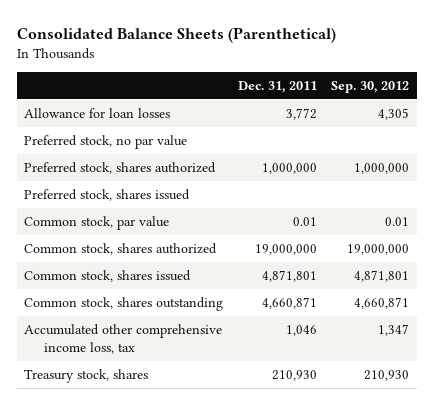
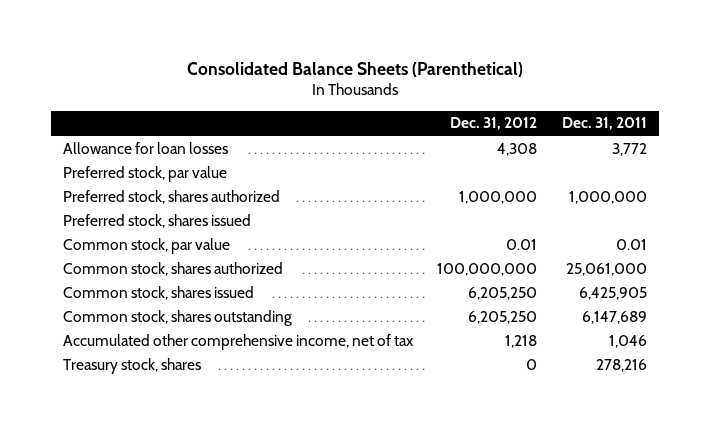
[331,80,410,93] Sep. 30, 2012 -> none
none -> [450,117,538,131] Dec. 31, 2012
[24,135,188,150] Preferred stock, no par value -> [62,165,227,182] Preferred stock, par value
[254,244,317,256] 19,000,000 -> [565,262,647,276] 25,061,000
[261,270,317,283] 4,871,801 -> [578,286,647,300] 6,425,905
[261,297,317,310] 4,660,871 -> [581,310,647,324] 6,147,689
[24,324,223,355] Accumulated other comprehensive income loss, tax -> [62,333,414,350] Accumulated other comprehensive income, net of tax
[271,370,317,382] 210,930 -> [595,358,647,372] 278,216

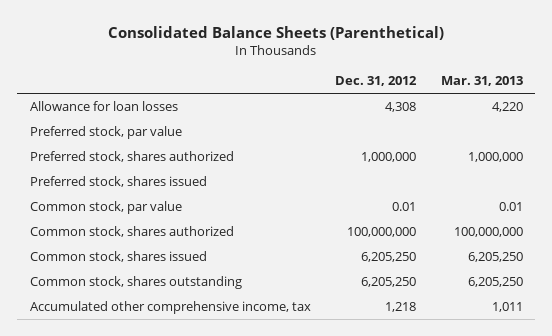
[561,117,647,131] Dec. 31, 2011 -> none
none -> [440,76,523,87] Mar. 31, 2013
[62,357,201,374] Treasury stock, shares -> none
[62,333,414,350] Accumulated other comprehensive income, net of tax -> [29,301,311,315] Accumulated other comprehensive income, tax

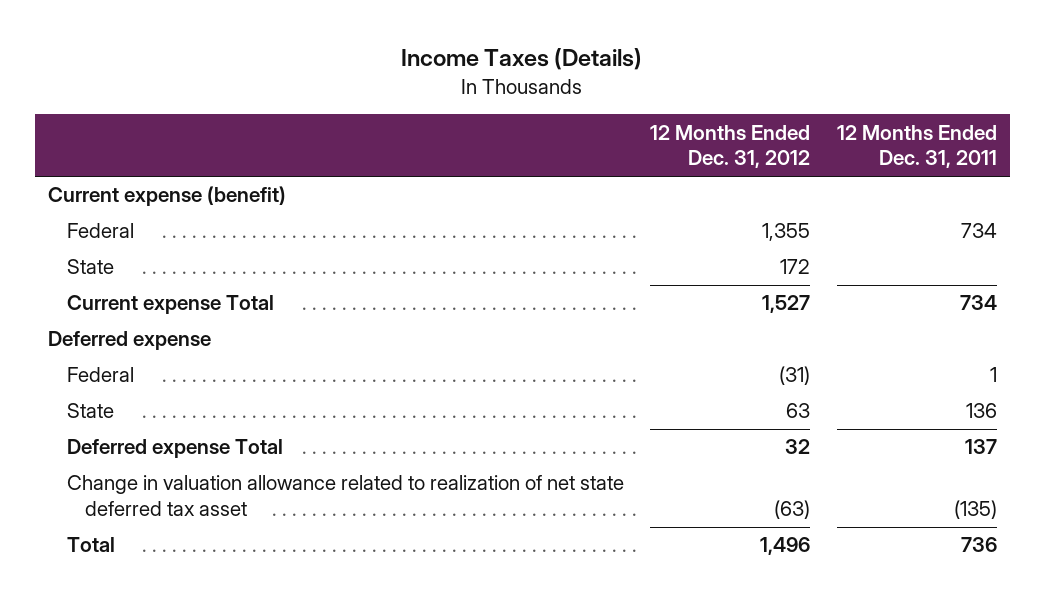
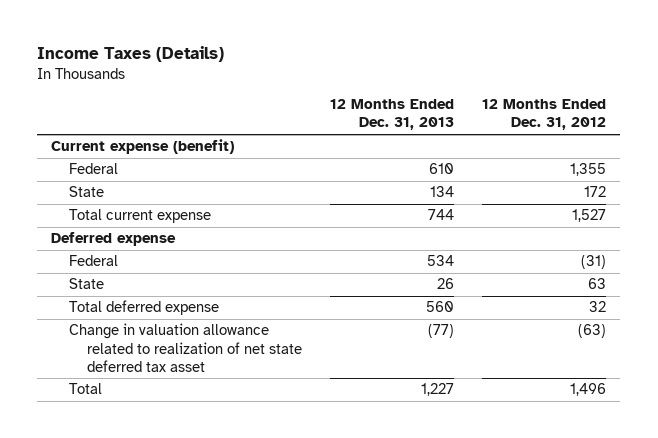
[836,124,997,169] 12 Months Ended Dec. 31, 2011 -> none
none -> [330,99,455,131] 12 Months Ended Dec. 31, 2013
[66,295,274,315] Current expense Total -> [69,209,212,224] Total current expense
[66,439,283,459] Deferred expense Total -> [69,300,220,316] Total deferred expense

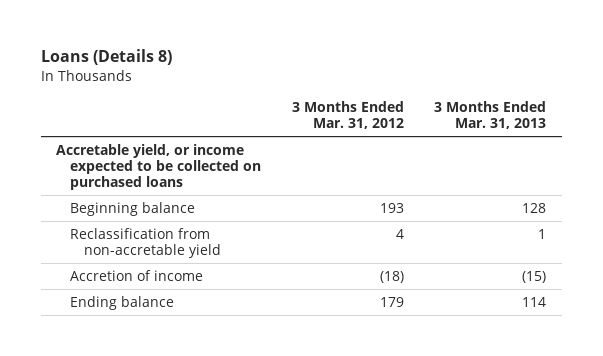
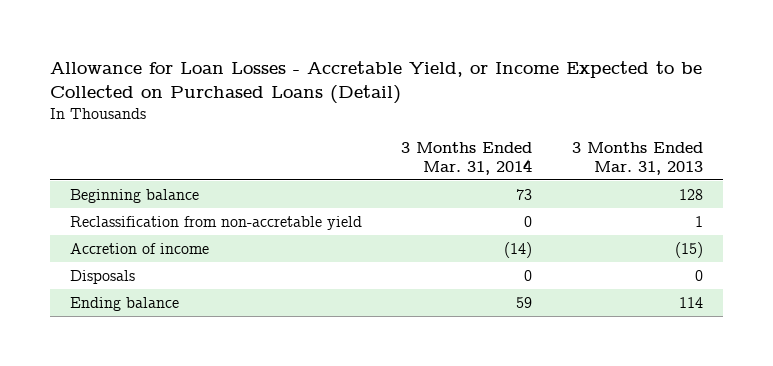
[41,49,173,66] Loans (Details 8) -> [49,60,702,104] Allowance for Loan Losses - Accretable Yield, or Income Expected to be Collected on Purchased Loans (Detail)
[291,101,404,130] 3 Months Ended Mar. 31, 2012 -> none
none -> [401,142,533,175] 3 Months Ended Mar. 31, 2014
[56,144,262,190] Accretable yield, or income expected to be collected on purchased loans -> none
none -> [69,270,135,285] Disposals

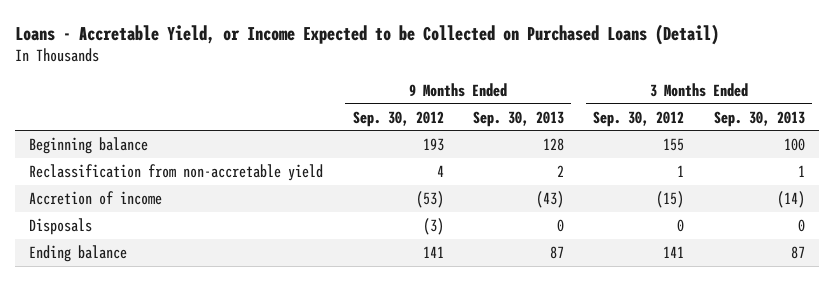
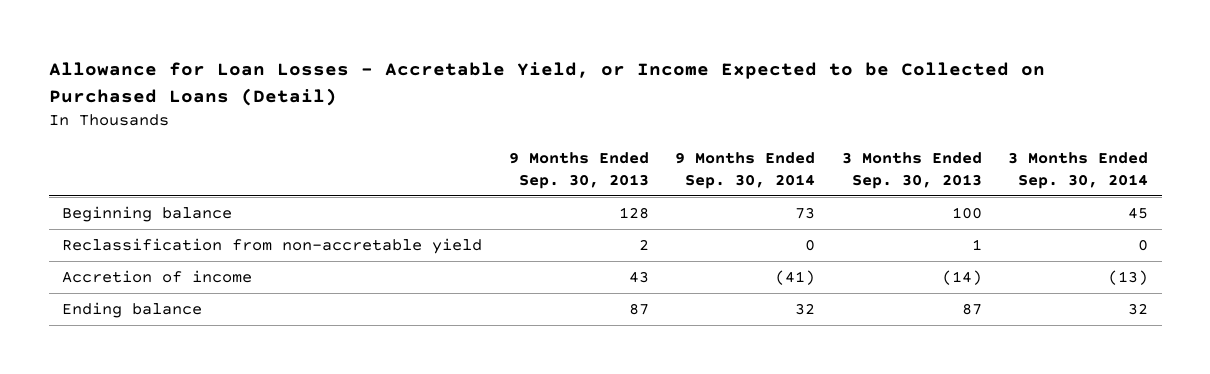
[14,23,719,45] Loans - Accretable Yield, or Income Expected to be Collected on Purchased Loans (Detail) -> [48,62,1045,106] Allowance for Loan Losses - Accretable Yield, or Income Expected to be Collected on Purchased Loans (Detail)
[352,110,444,127] Sep. 30, 2012 -> none
[593,110,685,127] Sep. 30, 2012 -> none
none -> [675,152,816,189] 9 Months Ended Sep. 30, 2014
none -> [1008,152,1149,189] 3 Months Ended Sep. 30, 2014
[29,217,93,235] Disposals -> none
[536,190,565,208] (43) -> [628,271,649,284] 43

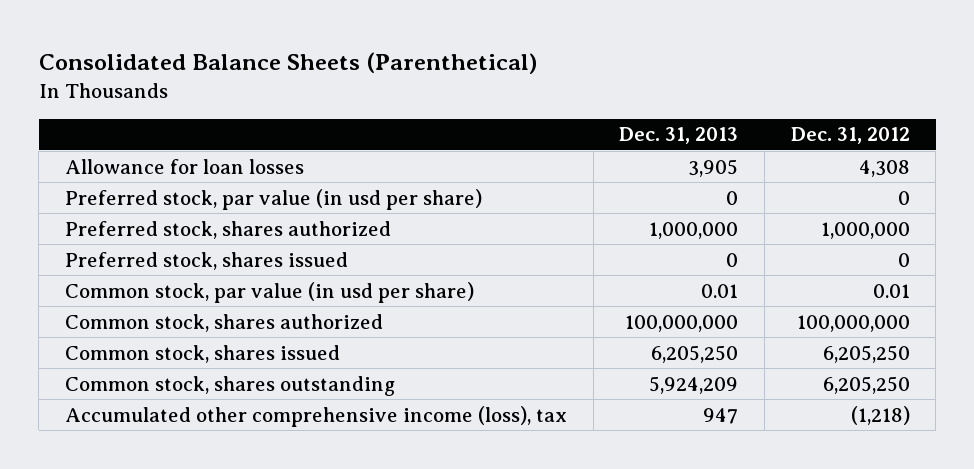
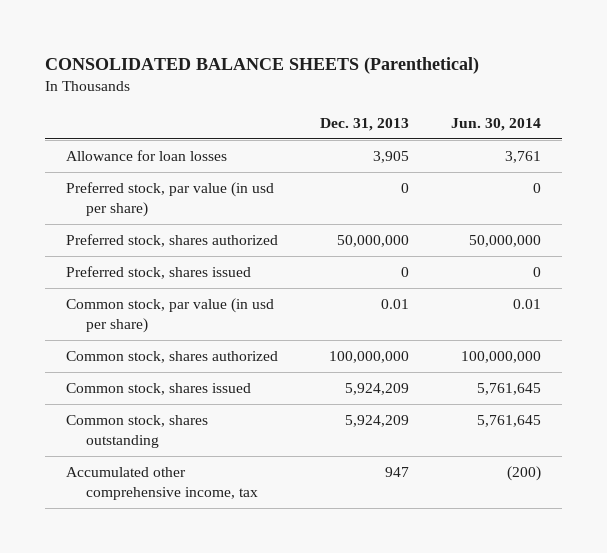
[38,52,537,75] Consolidated Balance Sheets (Parenthetical) -> [45,56,480,74] CONSOLIDATED BALANCE SHEETS (Parenthetical)
[790,127,910,145] Dec. 31, 2012 -> none
none -> [450,117,541,131] Jun. 30, 2014
[649,221,739,239] 1,000,000 -> [337,235,410,248] 50,000,000
[651,344,739,363] 6,205,250 -> [345,383,410,396] 5,924,209
[64,405,567,427] Accumulated other comprehensive income (loss), tax -> [66,467,259,501] Accumulated other comprehensive income, tax

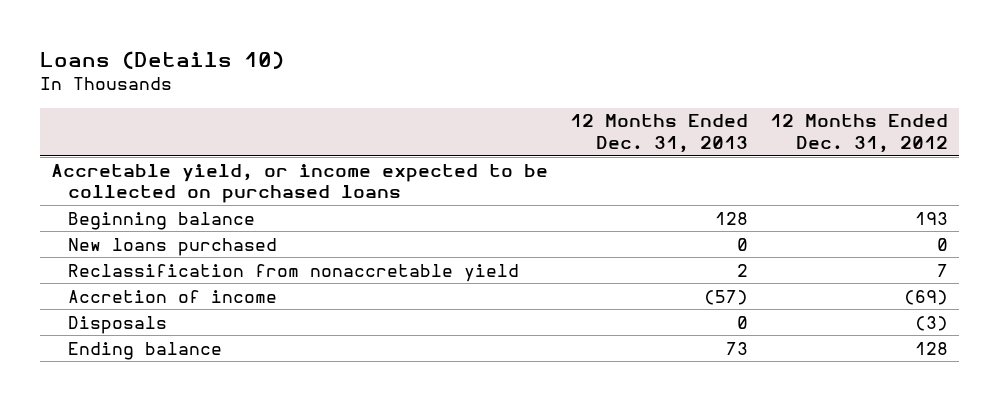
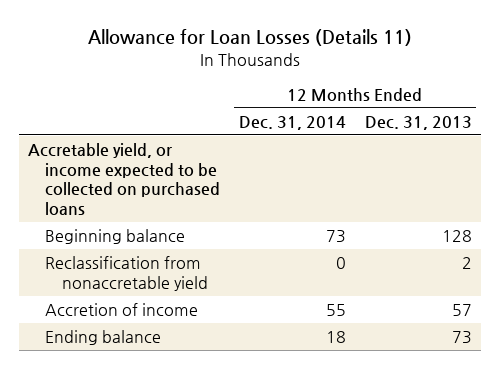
[40,50,285,69] Loans (Details 10) -> [87,29,412,47] Allowance for Loan Losses (Details 11)
[770,114,949,154] 12 Months Ended Dec. 31, 2012 -> none
none -> [238,115,346,130] Dec. 31, 2014
[67,237,277,256] New loans purchased -> none
[67,315,167,334] Disposals -> none
[704,289,749,305] (57) -> [451,304,472,317] 57

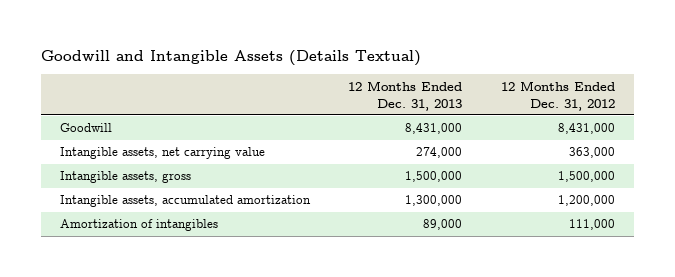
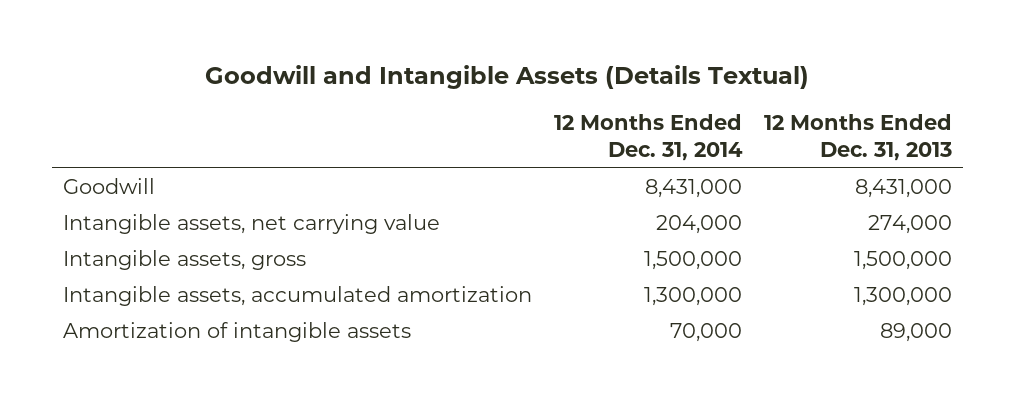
[500,80,615,111] 12 Months Ended Dec. 31, 2012 -> none
none -> [553,114,743,162] 12 Months Ended Dec. 31, 2014
[59,219,218,232] Amortization of intangibles -> [62,322,411,343] Amortization of intangible assets

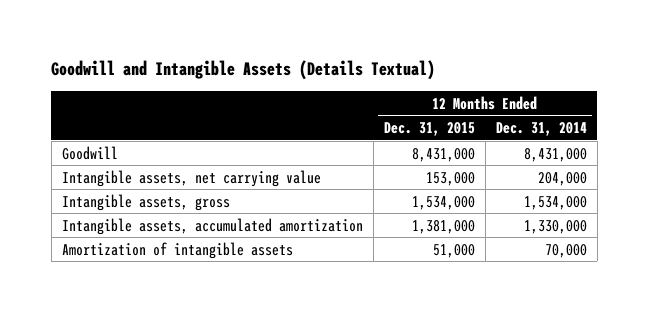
[763,114,952,162] 12 Months Ended Dec. 31, 2013 -> none
none -> [383,122,475,137] Dec. 31, 2015
[643,251,742,271] 1,500,000 -> [523,195,587,210] 1,534,000
[643,287,742,307] 1,300,000 -> [523,219,587,234] 1,330,000

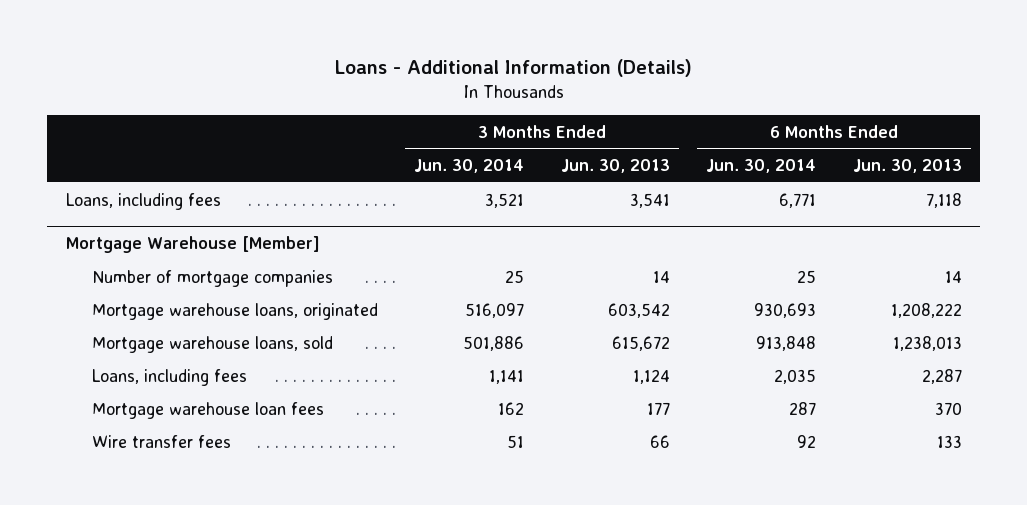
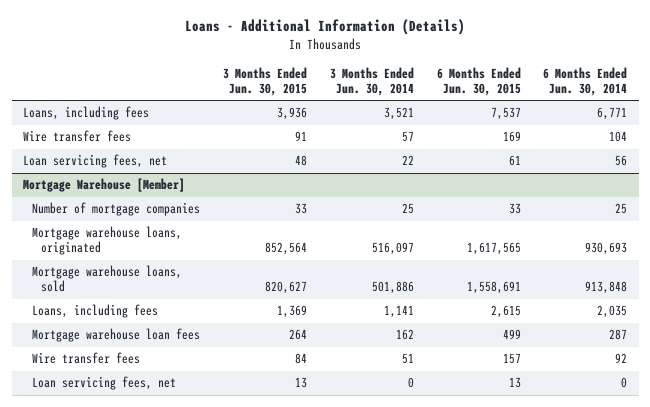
[560,158,670,173] Jun. 30, 2013 -> none
[852,158,962,173] Jun. 30, 2013 -> none
none -> [223,66,308,96] 3 Months Ended Jun. 30, 2015
none -> [436,66,521,96] 6 Months Ended Jun. 30, 2015
none -> [22,130,131,143] Wire transfer fees
none -> [22,154,167,169] Loan servicing fees, net
none -> [32,376,177,391] Loan servicing fees, net

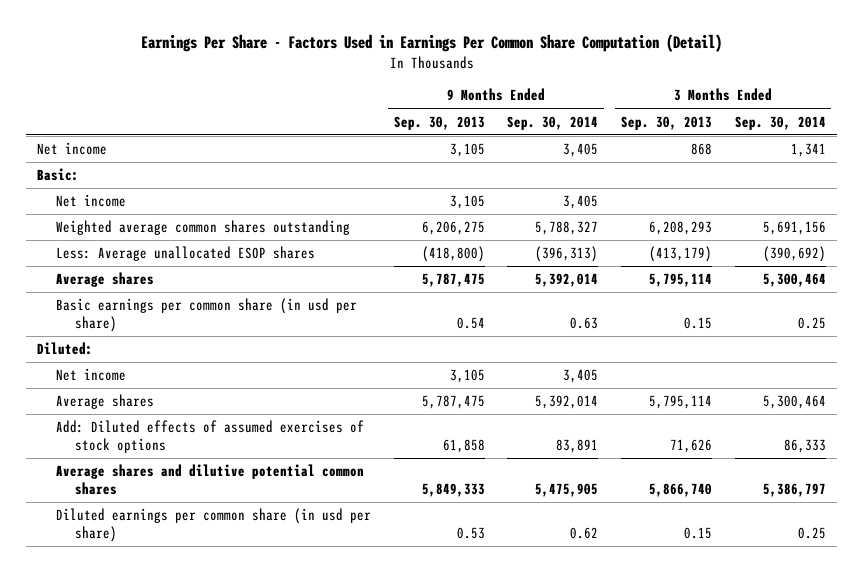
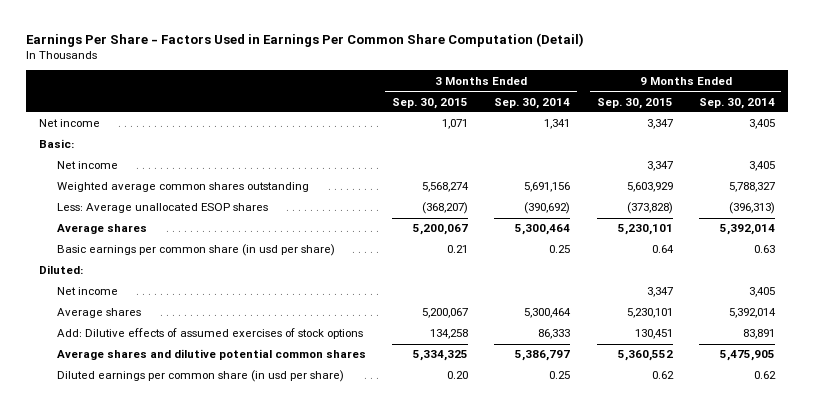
[393,115,485,130] Sep. 30, 2013 -> none
[621,115,713,130] Sep. 30, 2013 -> none
none -> [392,97,469,109] Sep. 30, 2015
none -> [596,97,673,109] Sep. 30, 2015
[56,420,365,453] Add: Diluted effects of assumed exercises of stock options -> [56,328,363,340] Add: Dilutive effects of assumed exercises of stock options

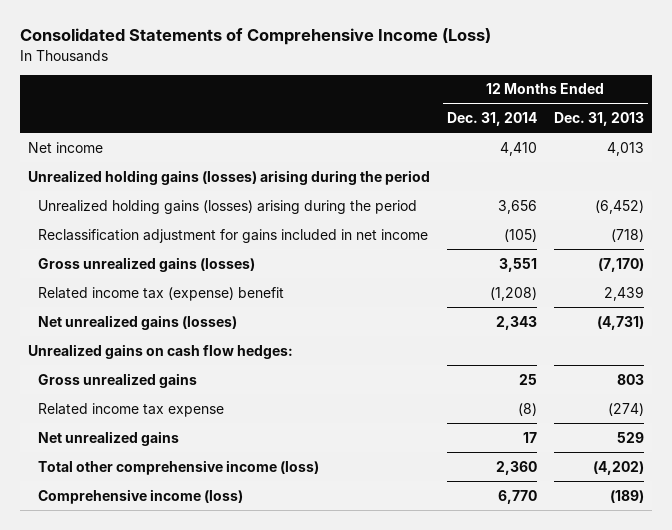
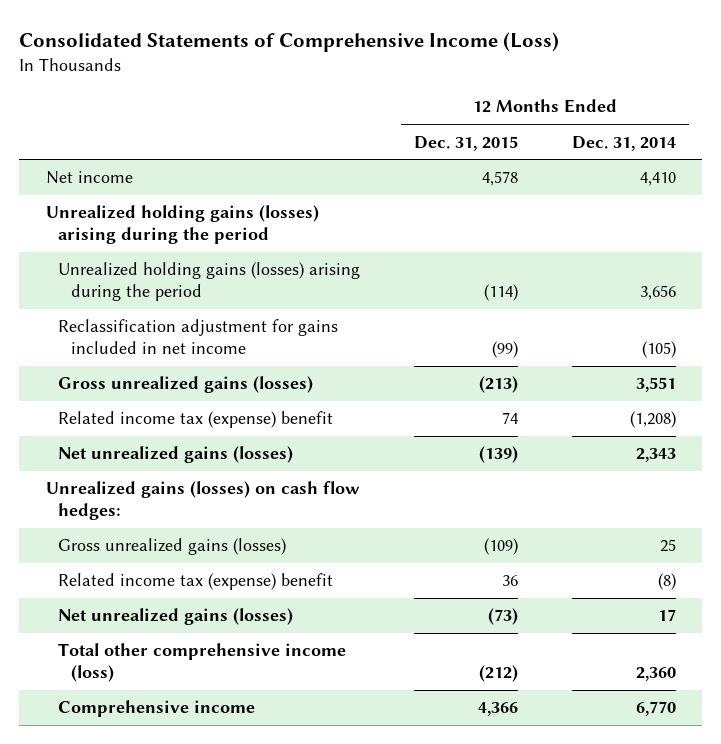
[553,112,644,127] Dec. 31, 2013 -> none
none -> [414,135,519,151] Dec. 31, 2015
[27,343,293,359] Unrealized gains on cash flow hedges: -> [45,481,360,521] Unrealized gains (losses) on cash flow hedges:
[37,372,197,388] Gross unrealized gains -> [58,538,287,556] Gross unrealized gains (losses)
[37,402,224,417] Related income tax expense -> [58,573,334,591] Related income tax (expense) benefit
[37,430,179,446] Net unrealized gains -> [58,608,294,626] Net unrealized gains (losses)
[37,488,243,504] Comprehensive income (loss) -> [58,700,256,718] Comprehensive income

